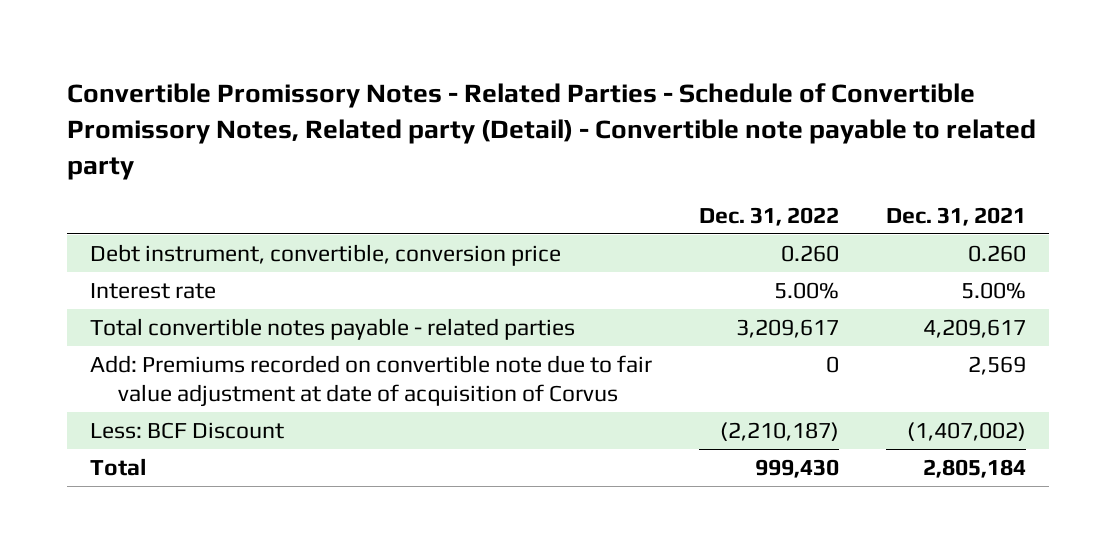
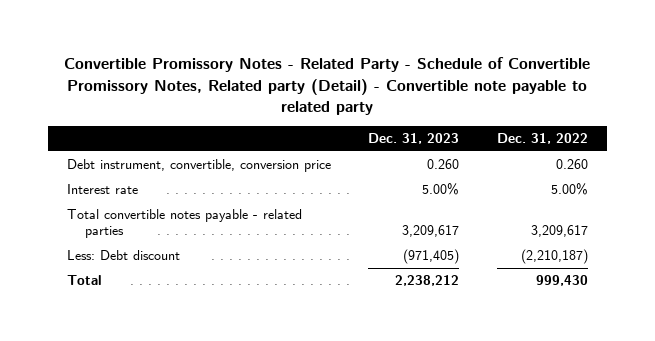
[66,83,1036,180] Convertible Promissory Notes - Related Parties - Schedule of Convertible Promissory Notes, Related party (Detail) - Convertible note payable to related party -> [64,57,591,116] Convertible Promissory Notes - Related Party - Schedule of Convertible Promissory Notes, Related party (Detail) - Convertible note payable to related party
[885,206,1026,226] Dec. 31, 2021 -> none
none -> [368,133,460,145] Dec. 31, 2023
[90,354,653,407] Add: Premiums recorded on convertible note due to fair value adjustment at date of acquisition of Corvus -> none
[90,421,285,439] Less: BCF Discount -> [66,250,180,261] Less: Debt discount

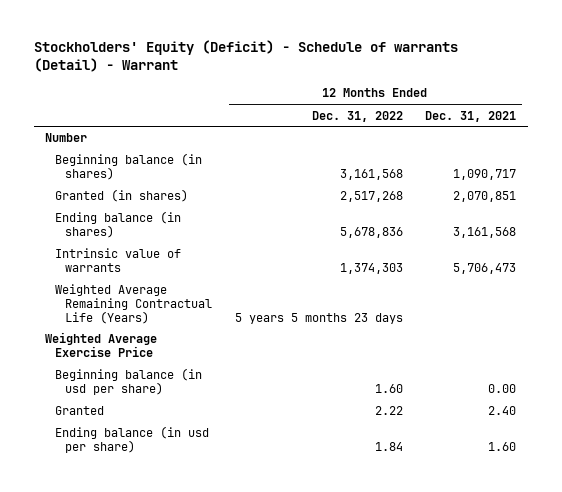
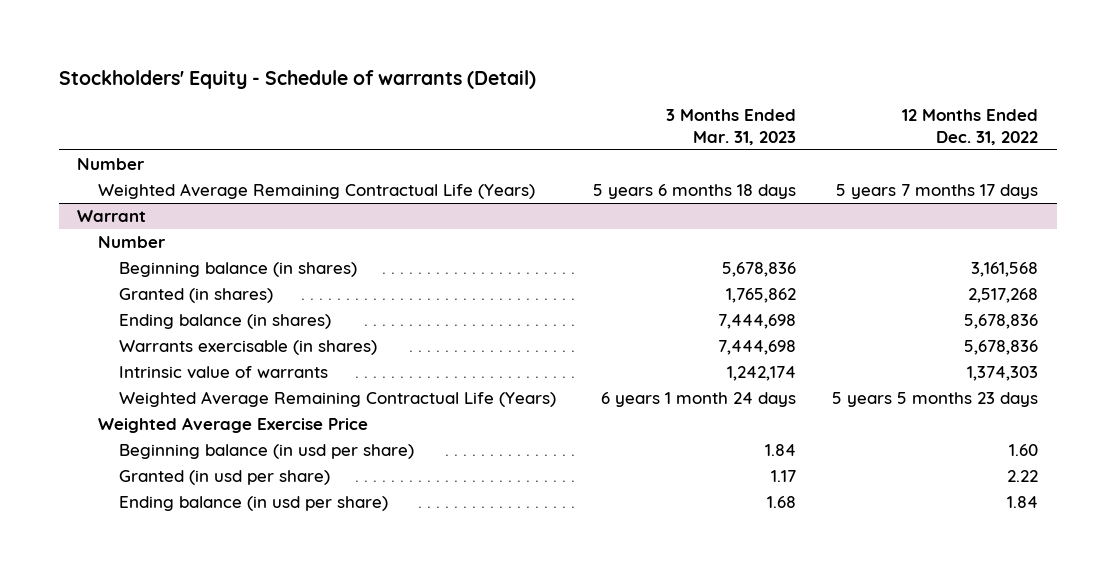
[34,40,459,73] Stockholders' Equity (Deficit) - Schedule of warrants (Detail) - Warrant -> [58,70,536,90] Stockholders' Equity - Schedule of warrants (Detail)
[425,110,517,122] Dec. 31, 2021 -> none
none -> [665,109,796,145] 3 Months Ended Mar. 31, 2023
none -> [98,183,536,200] Weighted Average Remaining Contractual Life (Years)
none -> [77,210,147,223] Warrant
none -> [98,236,167,249] Number
none -> [119,340,378,356] Warrants exercisable (in shares)
[55,406,105,416] Granted -> [119,470,331,486] Granted (in usd per share)

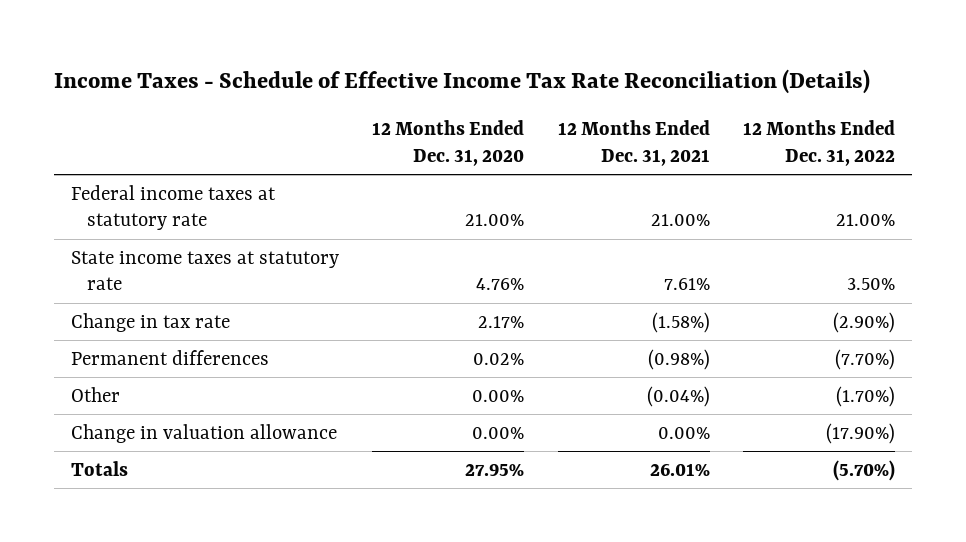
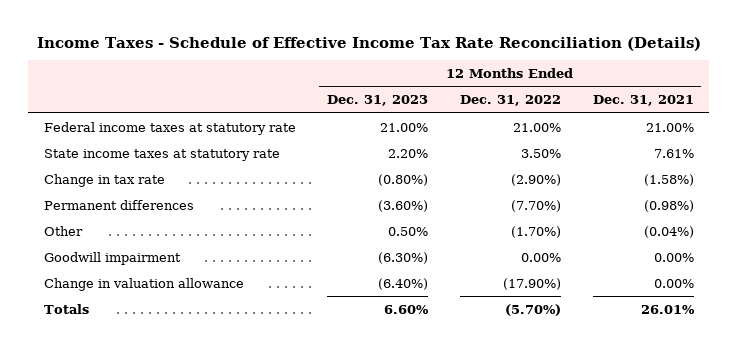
[372,120,525,166] 12 Months Ended Dec. 31, 2020 -> none
none -> [327,95,429,107] Dec. 31, 2023
none -> [43,251,181,265] Goodwill impairment

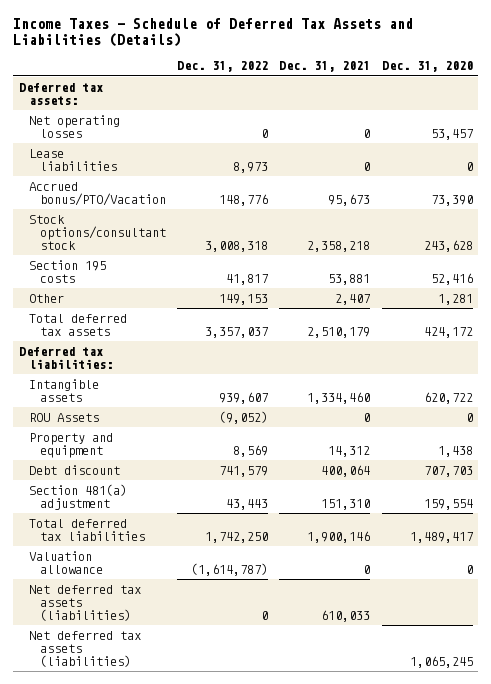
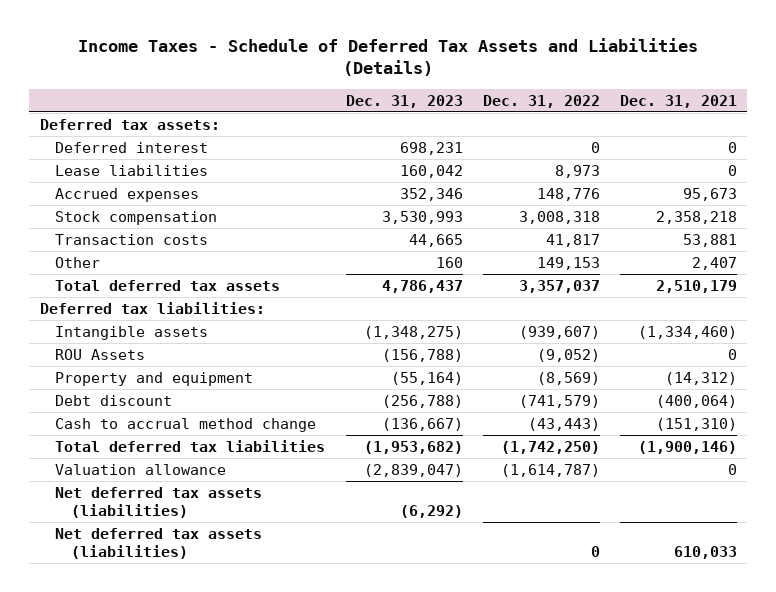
[381,61,473,73] Dec. 31, 2020 -> none
none -> [345,94,463,108] Dec. 31, 2023
[29,114,121,138] Net operating losses -> none
none -> [55,141,209,153] Deferred interest
[29,181,166,206] Accrued bonus/PTO/Vacation -> [55,187,200,202] Accrued expenses
[29,214,166,251] Stock options/consultant stock -> [55,210,218,225] Stock compensation
[29,259,107,283] Section 195 costs -> [55,233,209,245] Transaction costs
[219,391,269,404] 939,607 -> [518,325,600,339] (939,607)
[307,391,371,404] 1,334,460 -> [637,325,737,339] (1,334,460)
[29,483,128,510] Section 481(a) adjustment -> none
[233,444,269,457] 8,569 -> [536,371,600,385] (8,569)
[328,445,371,457] 14,312 -> [664,371,737,385] (14,312)
[219,465,269,477] 741,579 -> [518,394,600,408] (741,579)
[321,464,371,477] 400,064 -> [655,394,737,408] (400,064)
none -> [55,417,317,432] Cash to accrual method change
[205,531,269,543] 1,742,250 -> [500,440,600,454] (1,742,250)
[307,530,371,543] 1,900,146 -> [637,440,737,454] (1,900,146)
[29,584,142,622] Net deferred tax assets (liabilities) -> [55,527,263,559] Net deferred tax assets (liabilities)

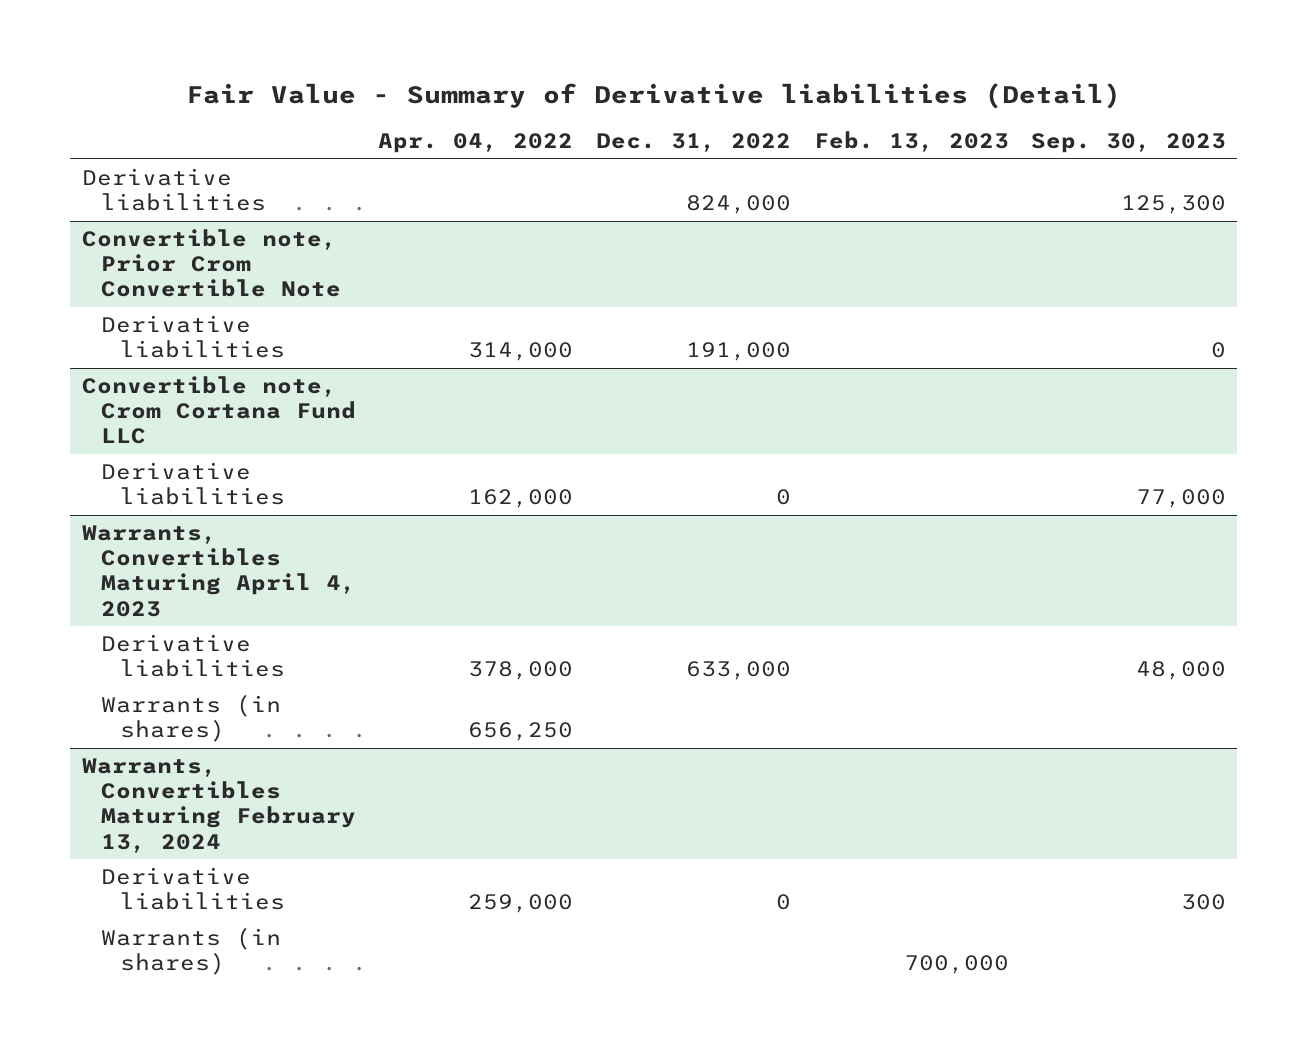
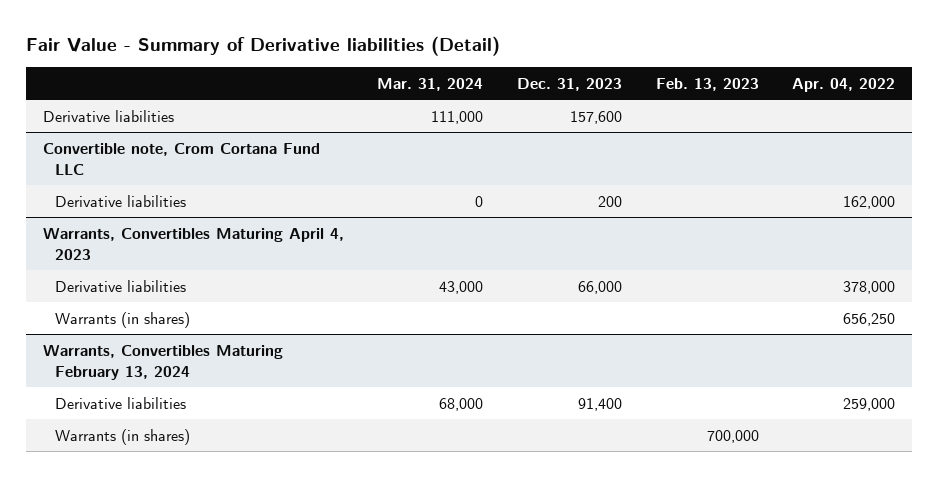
[596,133,792,153] Dec. 31, 2022 -> none
[1031,133,1227,154] Sep. 30, 2023 -> none
none -> [377,77,484,91] Mar. 31, 2024
none -> [516,77,622,91] Dec. 31, 2023
[81,228,341,298] Convertible note, Prior Crom Convertible Note -> none
[100,314,286,359] Derivative liabilities -> none

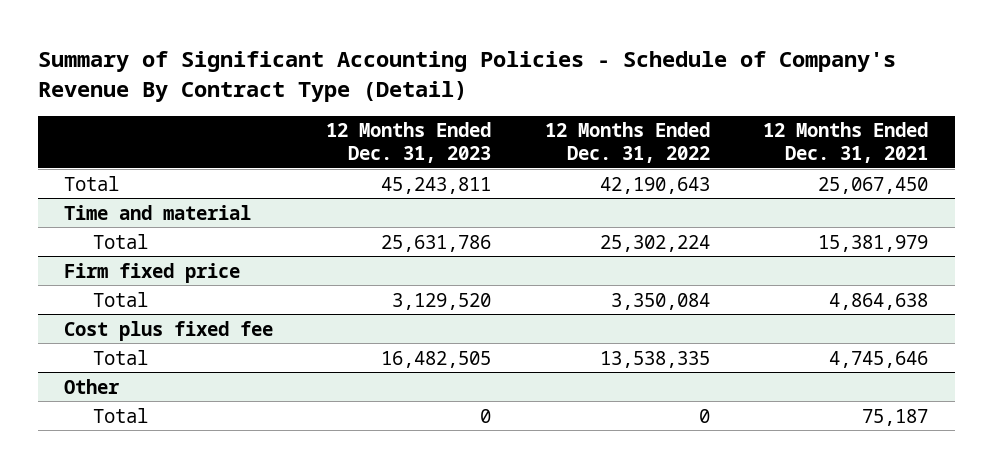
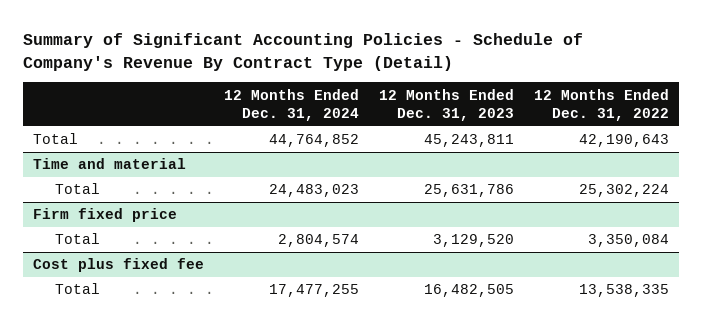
[763,122,929,164] 12 Months Ended Dec. 31, 2021 -> none
none -> [224,88,360,122] 12 Months Ended Dec. 31, 2024
[64,378,121,394] Other -> none
[92,407,148,423] Total -> none

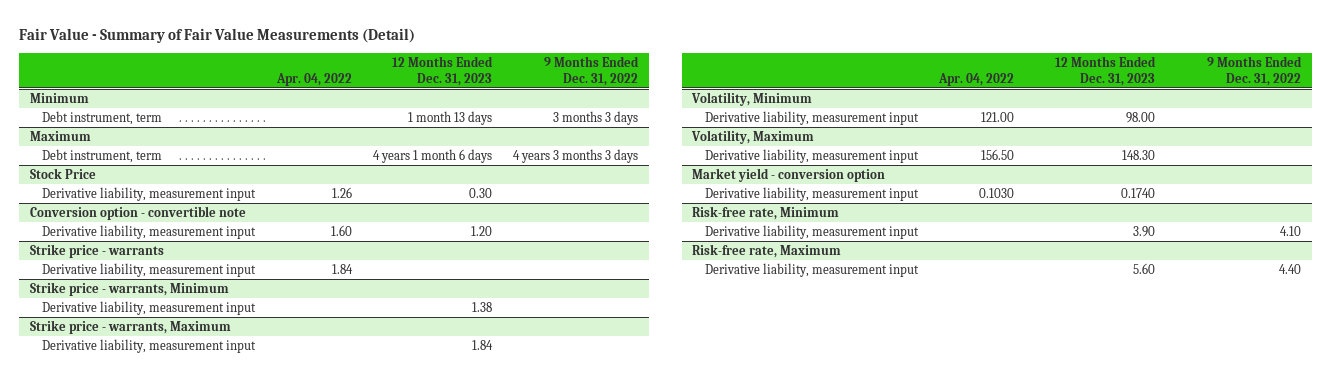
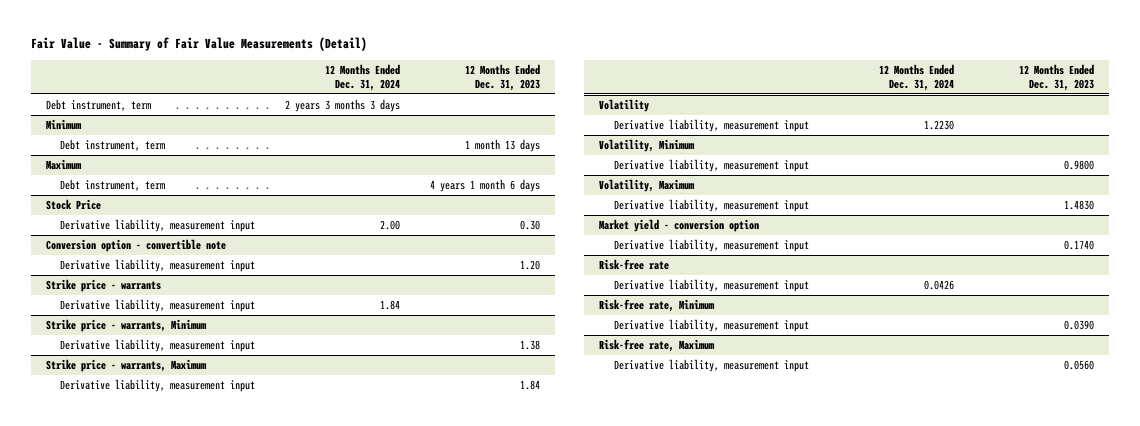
[275,72,352,86] Apr. 04, 2022 -> none
[544,55,640,86] 9 Months Ended Dec. 31, 2022 -> none
none -> [325,63,401,92] 12 Months Ended Dec. 31, 2024
none -> [45,98,151,111] Debt instrument, term
none -> [599,98,650,112] Volatility
none -> [613,118,809,132] Derivative liability, measurement input
[1125,112,1155,124] 98.00 -> [1064,159,1095,170] 0.9800
[1121,150,1155,161] 148.30 -> [1064,199,1095,210] 1.4830
none -> [599,258,670,270] Risk-free rate
none -> [613,278,809,292] Derivative liability, measurement input
[1132,226,1155,238] 3.90 -> [1064,319,1095,330] 0.0390
[1132,263,1155,275] 5.60 -> [1064,359,1095,370] 0.0560

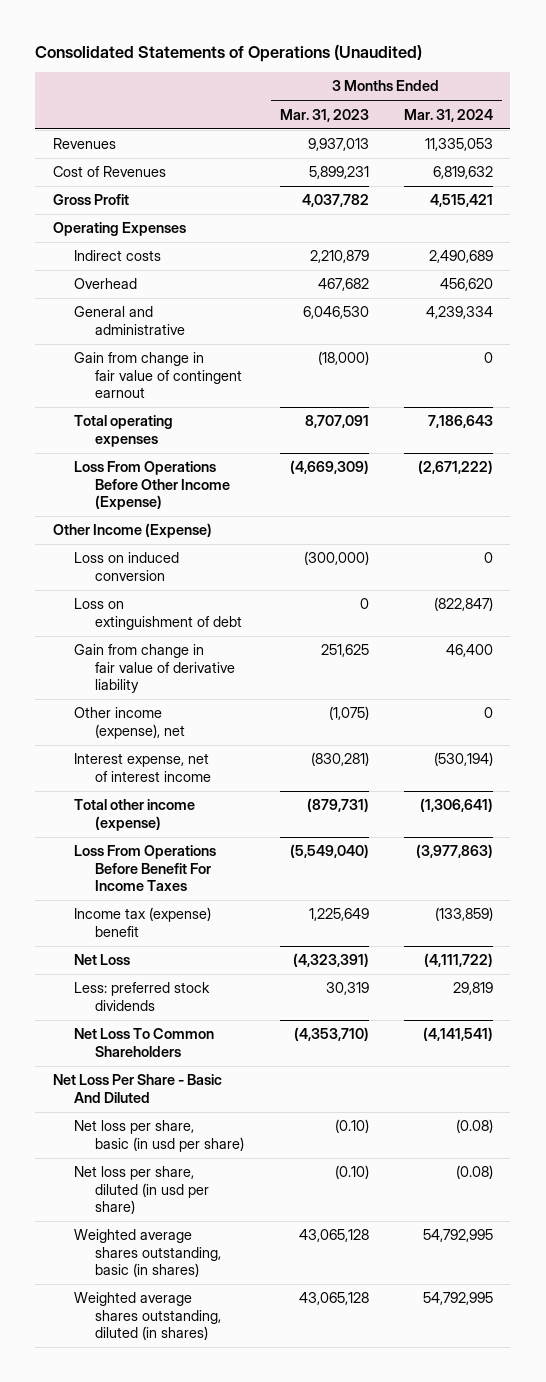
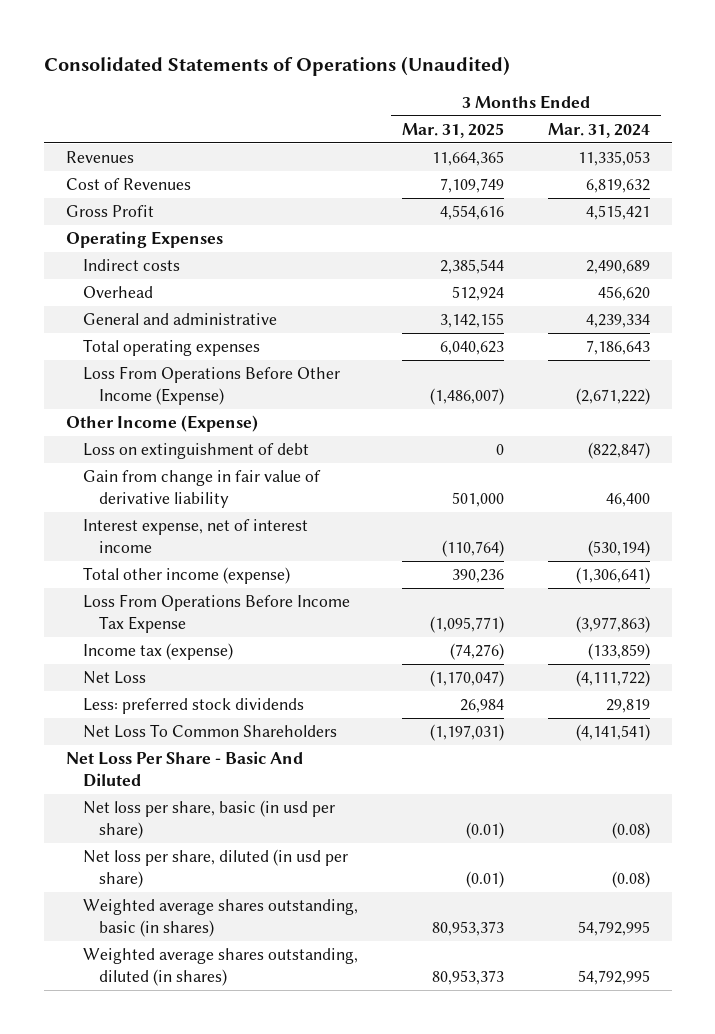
[279,108,369,122] Mar. 31, 2023 -> none
none -> [401,122,504,138] Mar. 31, 2025
[74,352,243,399] Gain from change in fair value of contingent earnout -> none
[74,552,180,581] Loss on induced conversion -> none
[74,707,186,739] Other income (expense), net -> none
[74,845,217,892] Loss From Operations Before Benefit For Income Taxes -> [82,594,350,633] Loss From Operations Before Income Tax Expense
[74,907,212,937] Income tax (expense) benefit -> [82,643,233,661] Income tax (expense)

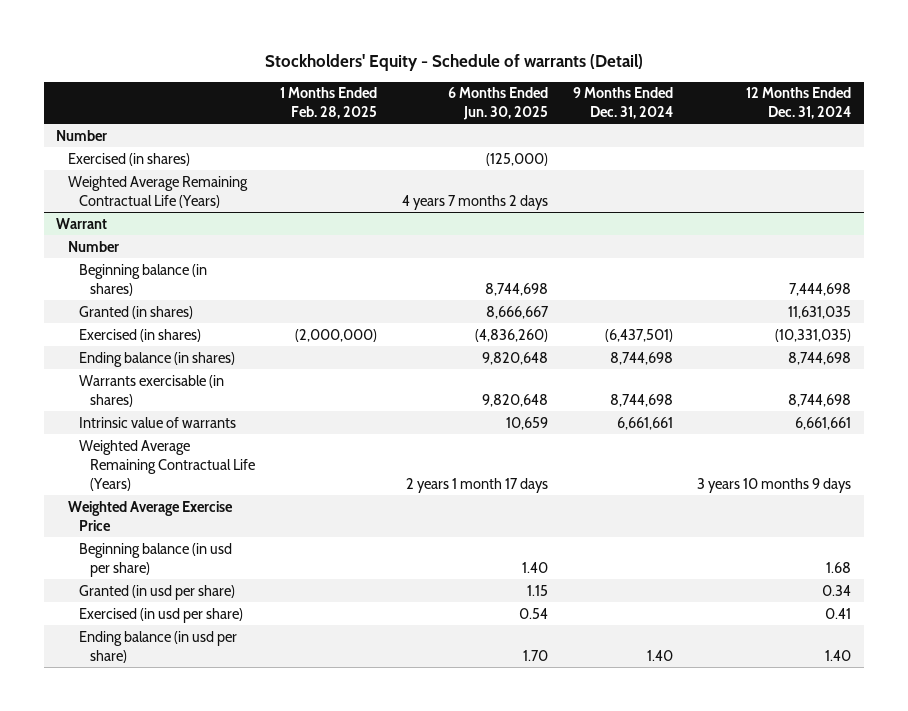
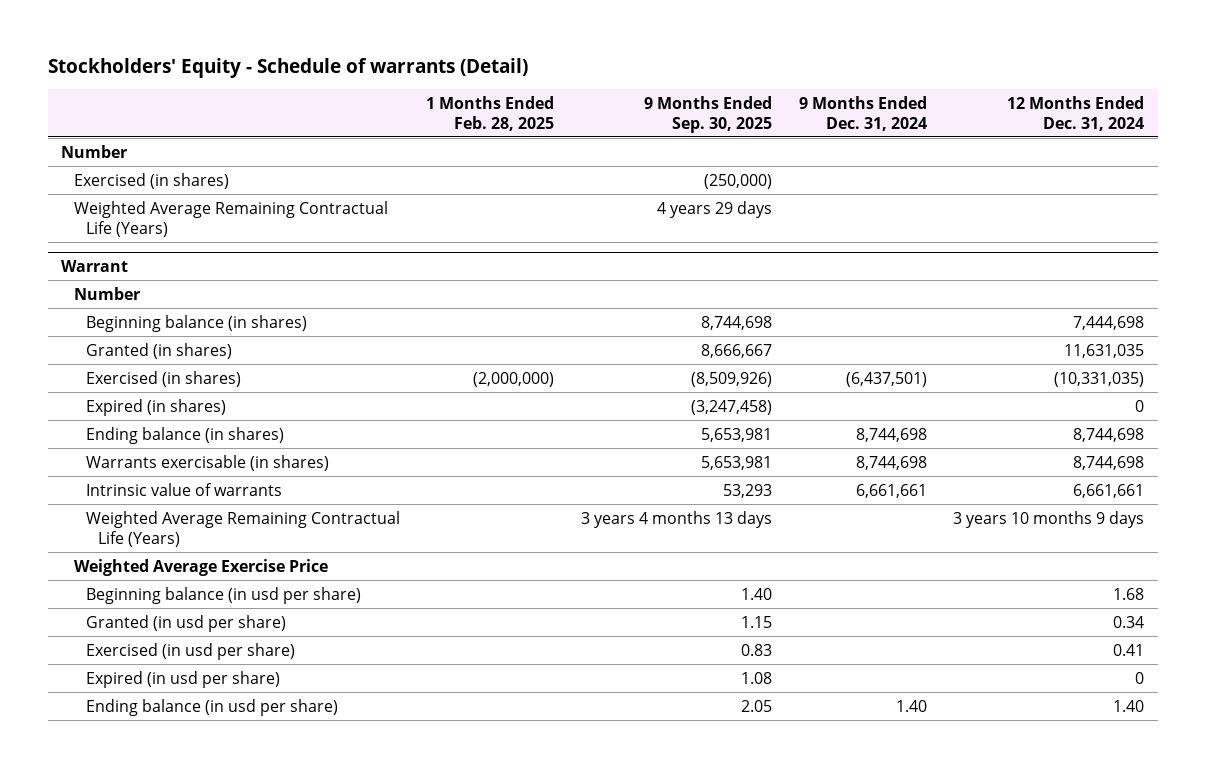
[447,87,548,121] 6 Months Ended Jun. 30, 2025 -> none
none -> [644,95,773,133] 9 Months Ended Sep. 30, 2025
none -> [85,398,226,416] Expired (in shares)
none -> [85,670,280,688] Expired (in usd per share)

